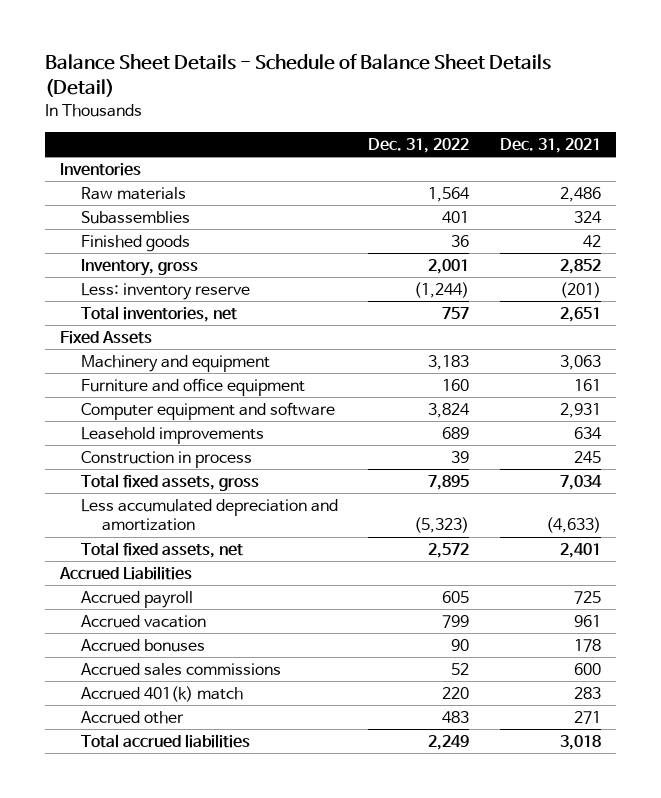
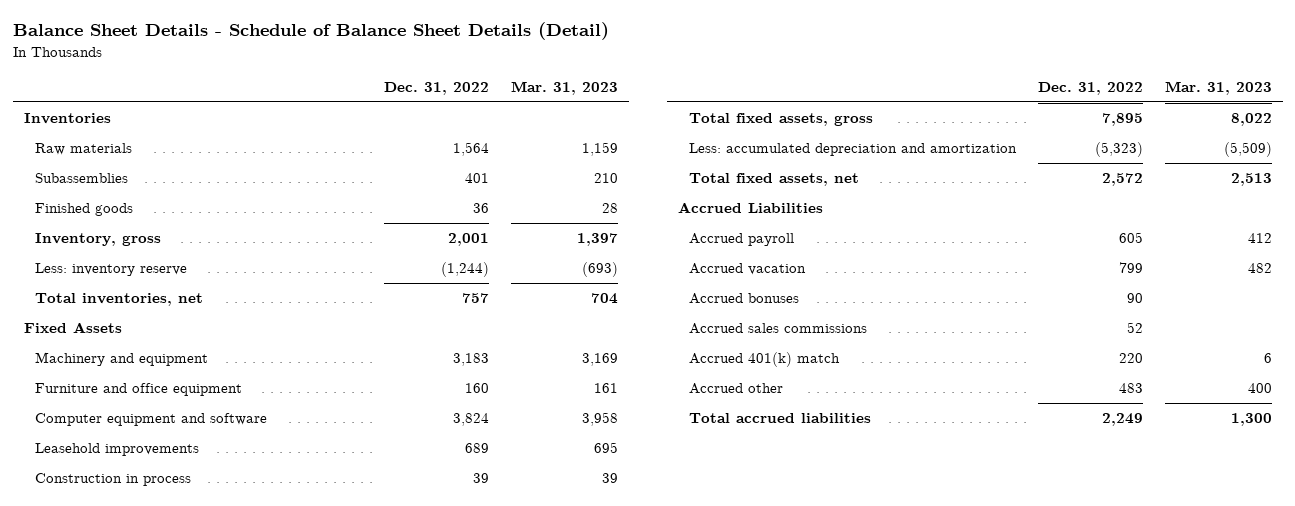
[499,137,601,153] Dec. 31, 2021 -> none
none -> [510,80,618,95] Mar. 31, 2023
[80,498,338,532] Less accumulated depreciation and amortization -> [688,143,1017,157] Less: accumulated depreciation and amortization

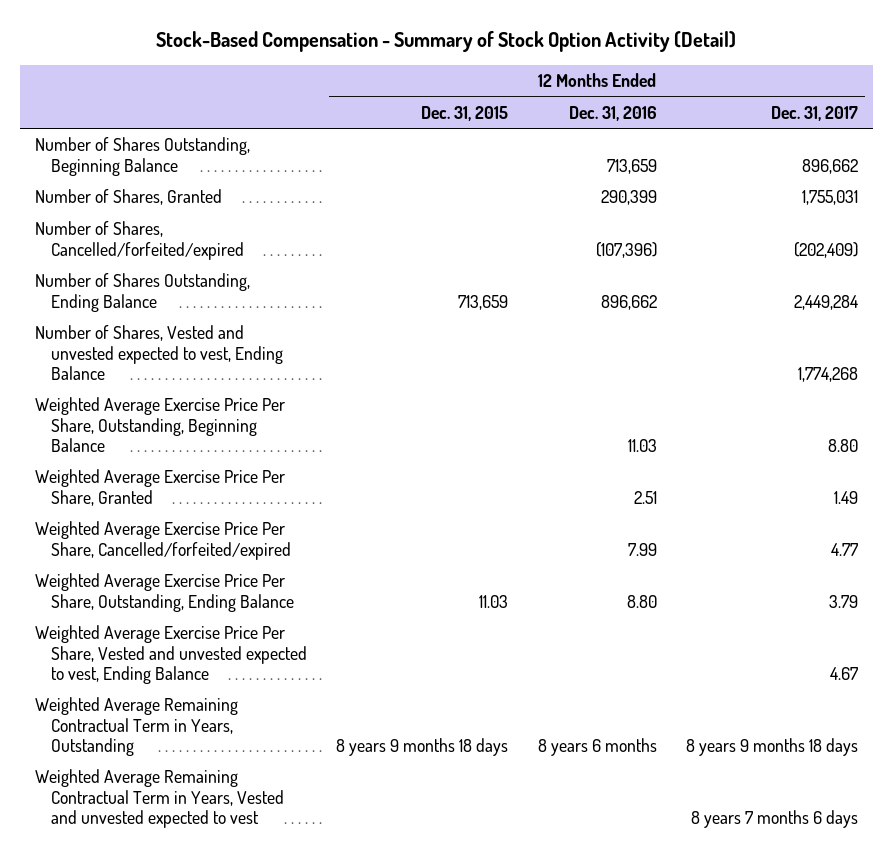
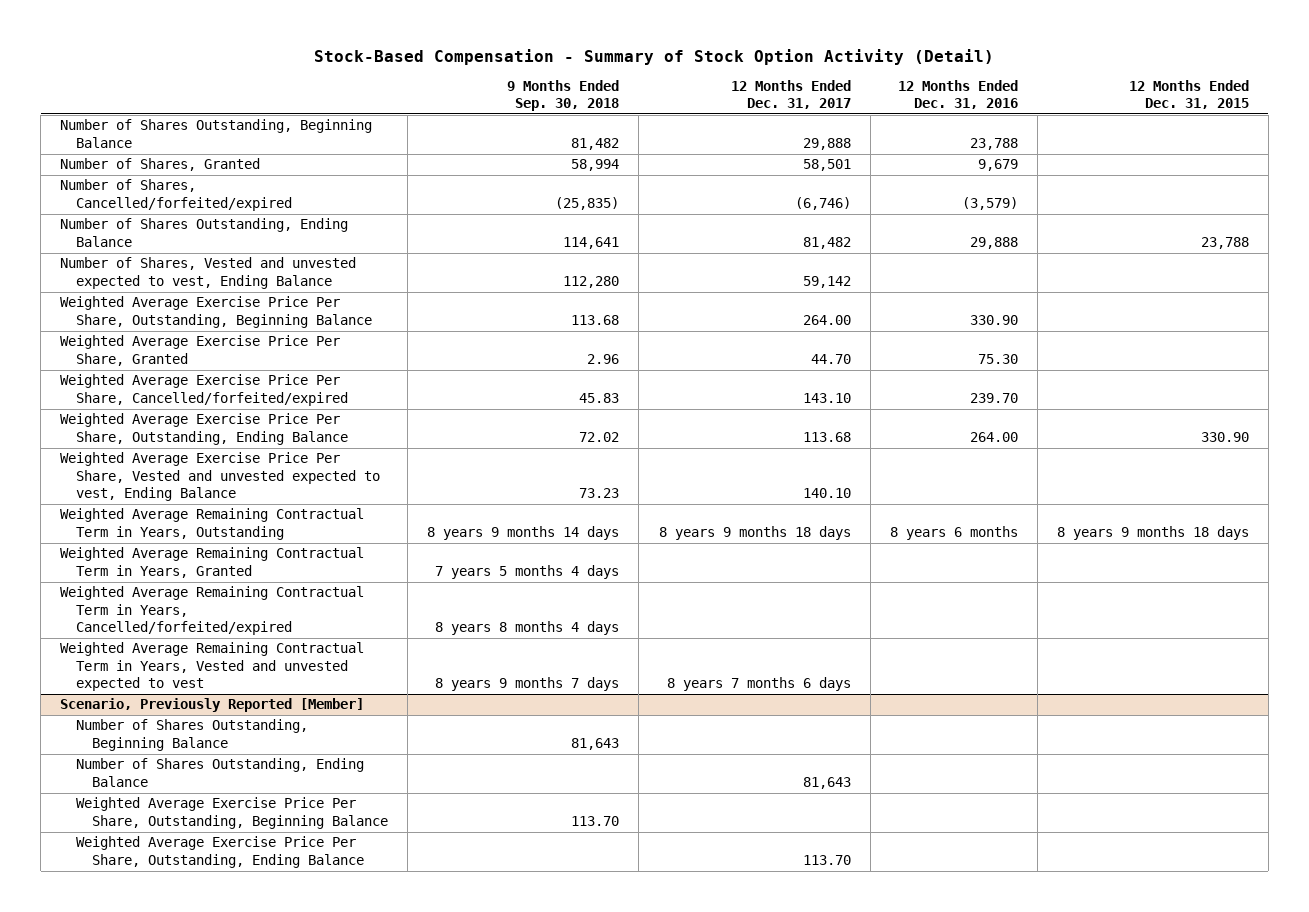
none -> [507,79,620,111] 9 Months Ended Sep. 30, 2018
[606,158,657,174] 713,659 -> [969,137,1018,150] 23,788
[801,158,858,174] 896,662 -> [802,137,851,150] 29,888
[600,190,657,206] 290,399 -> [977,159,1018,172] 9,679
[801,190,858,206] 1,755,031 -> [802,159,851,172] 58,501
[595,241,657,258] (107,396) -> [961,196,1018,210] (3,579)
[793,241,858,258] (202,409) -> [794,196,851,210] (6,746)
[458,294,509,310] 713,659 -> [1200,236,1249,249] 23,788
[600,294,657,310] 896,662 -> [969,236,1018,249] 29,888
[793,294,858,310] 2,449,284 -> [802,236,851,249] 81,482
[797,366,858,382] 1,774,268 -> [802,275,851,288] 59,142
[627,438,657,452] 11.03 -> [969,314,1018,325] 330.90
[827,438,858,452] 8.80 -> [802,314,851,325] 264.00
[633,490,657,504] 2.51 -> [977,353,1018,364] 75.30
[833,490,858,504] 1.49 -> [810,353,851,364] 44.70
[627,542,657,556] 7.99 -> [969,392,1018,403] 239.70
[830,542,858,556] 4.77 -> [802,392,851,403] 143.10
[479,594,509,608] 11.03 -> [1200,431,1249,442] 330.90
[626,594,657,608] 8.80 -> [969,431,1018,442] 264.00
[828,594,858,608] 3.79 -> [802,431,851,442] 113.68
[829,666,858,680] 4.67 -> [802,488,851,499] 140.10
none -> [60,547,365,578] Weighted Average Remaining Contractual Term in Years, Granted
none -> [60,586,365,636] Weighted Average Remaining Contractual Term in Years, Cancelled/forfeited/expired
none -> [60,698,365,713] Scenario, Previously Reported [Member]
none -> [76,719,309,751] Number of Shares Outstanding, Beginning Balance
none -> [76,758,365,787] Number of Shares Outstanding, Ending Balance
none -> [76,797,389,829] Weighted Average Exercise Price Per Share, Outstanding, Beginning Balance
none -> [76,836,365,868] Weighted Average Exercise Price Per Share, Outstanding, Ending Balance

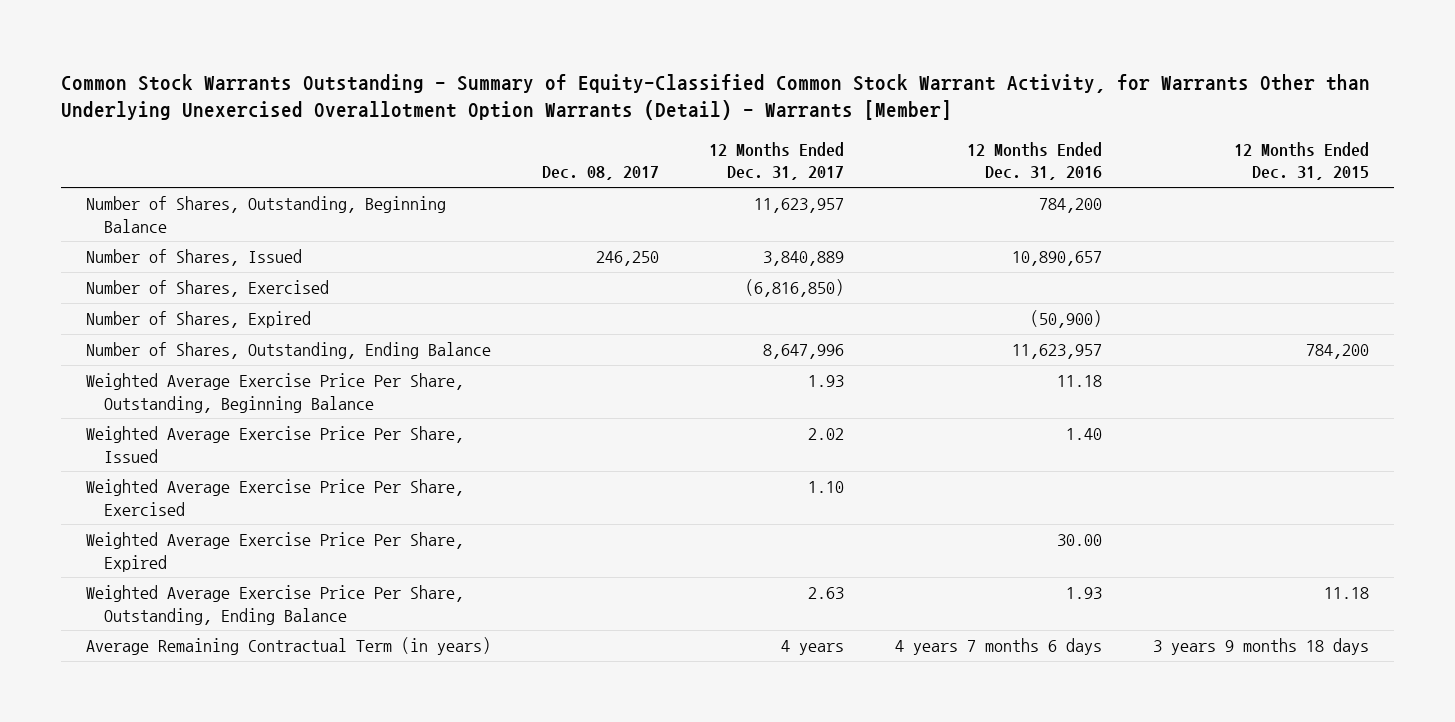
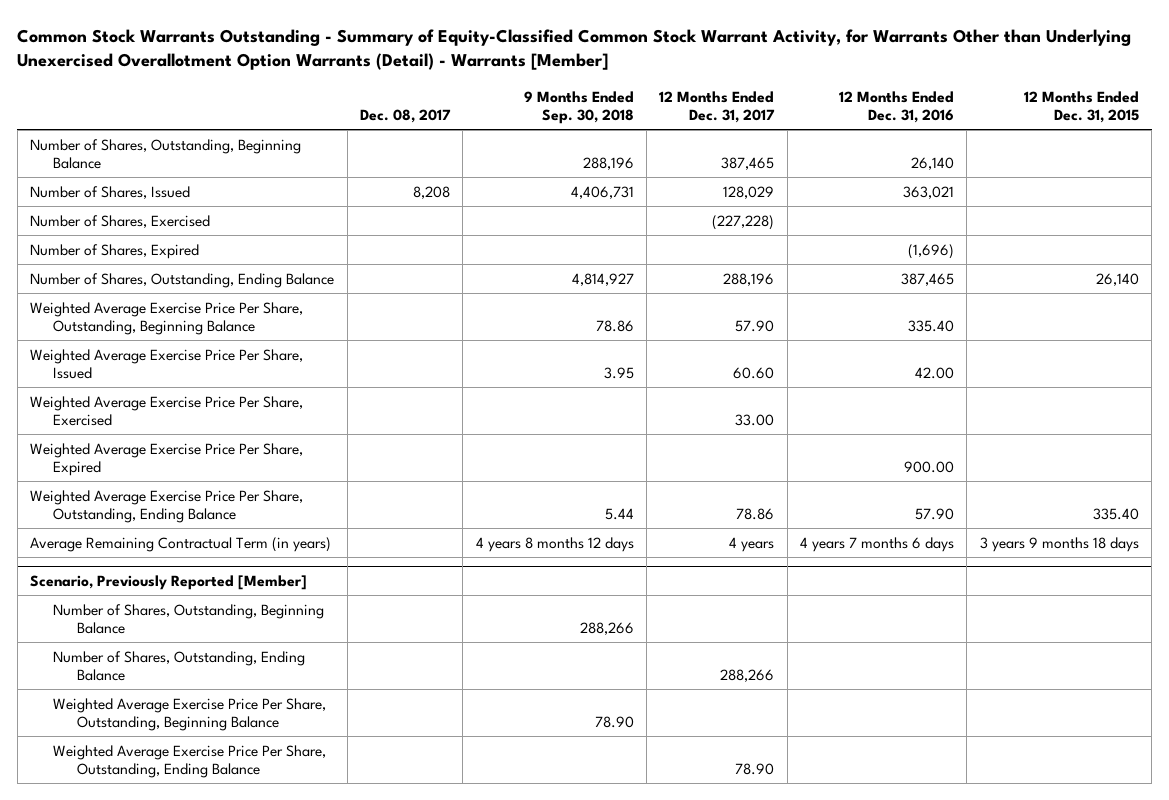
none -> [523,90,634,125] 9 Months Ended Sep. 30, 2018
[754,198,845,214] 11,623,957 -> [721,157,775,171] 387,465
[1038,198,1102,214] 784,200 -> [911,157,955,171] 26,140
[595,251,659,267] 246,250 -> [413,185,451,199] 8,208
[763,251,845,267] 3,840,889 -> [723,185,775,199] 128,029
[1011,251,1102,267] 10,890,657 -> [903,185,955,199] 363,021
[745,279,845,298] (6,816,850) -> [712,214,775,230] (227,228)
[1029,310,1102,329] (50,900) -> [908,243,955,259] (1,696)
[763,344,845,360] 8,647,996 -> [723,272,775,286] 288,196
[1011,344,1102,360] 11,623,957 -> [901,272,955,286] 387,465
[1305,344,1369,360] 784,200 -> [1095,272,1139,286] 26,140
[808,375,845,388] 1.93 -> [735,320,775,333] 57.90
[1056,375,1102,388] 11.18 -> [908,320,955,333] 335.40
[808,428,845,441] 2.02 -> [733,367,775,380] 60.60
[1065,428,1102,441] 1.40 -> [915,367,955,380] 42.00
[808,481,845,494] 1.10 -> [735,414,775,427] 33.00
[1056,534,1102,547] 30.00 -> [904,461,955,474] 900.00
[808,587,845,600] 2.63 -> [736,508,775,521] 78.86
[1065,587,1102,600] 1.93 -> [915,508,955,521] 57.90
[1323,587,1369,600] 11.18 -> [1092,508,1139,521] 335.40
none -> [30,574,308,590] Scenario, Previously Reported [Member]
none -> [53,603,325,635] Number of Shares, Outstanding, Beginning Balance
none -> [53,650,306,682] Number of Shares, Outstanding, Ending Balance
none -> [53,697,327,732] Weighted Average Exercise Price Per Share, Outstanding, Beginning Balance
none -> [53,744,327,779] Weighted Average Exercise Price Per Share, Outstanding, Ending Balance

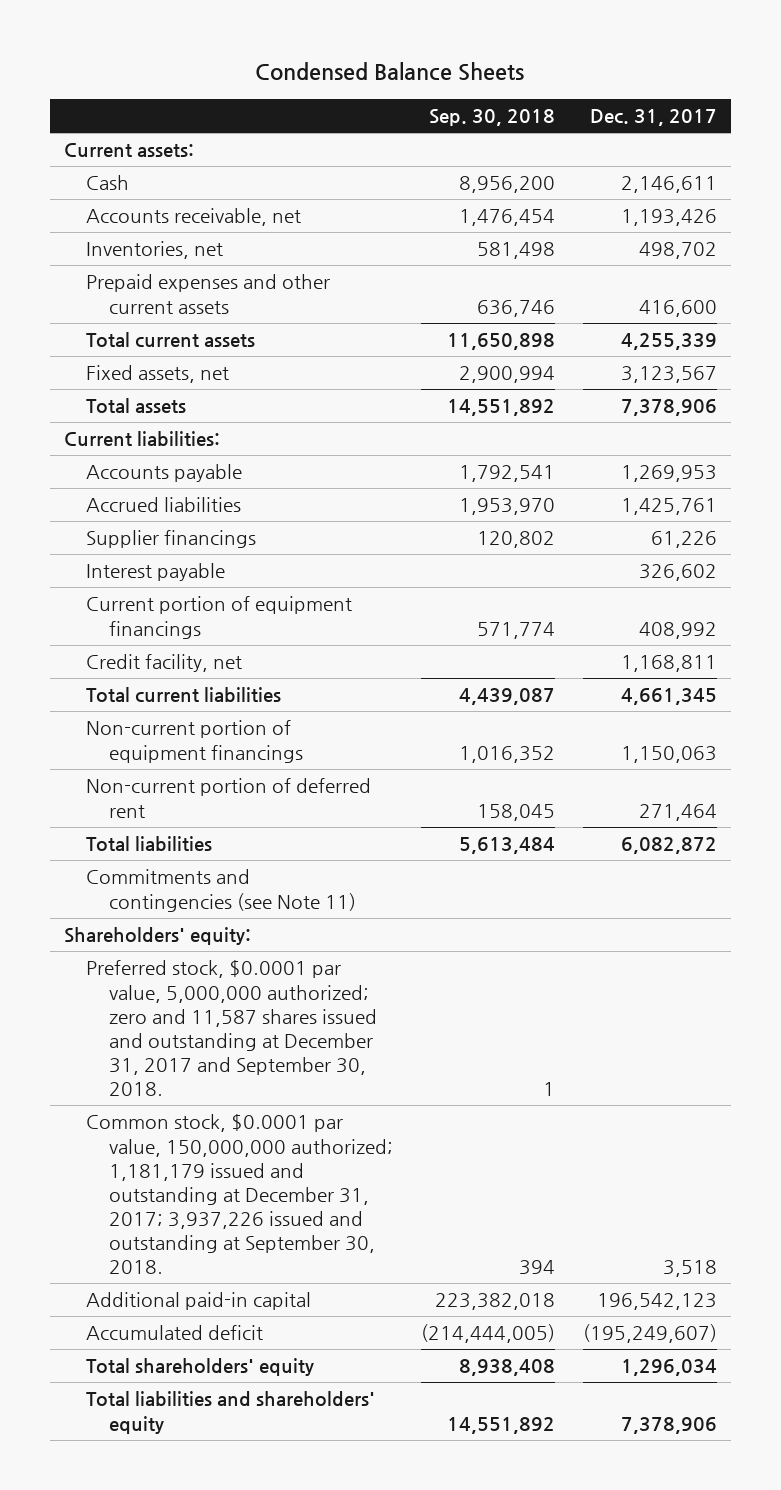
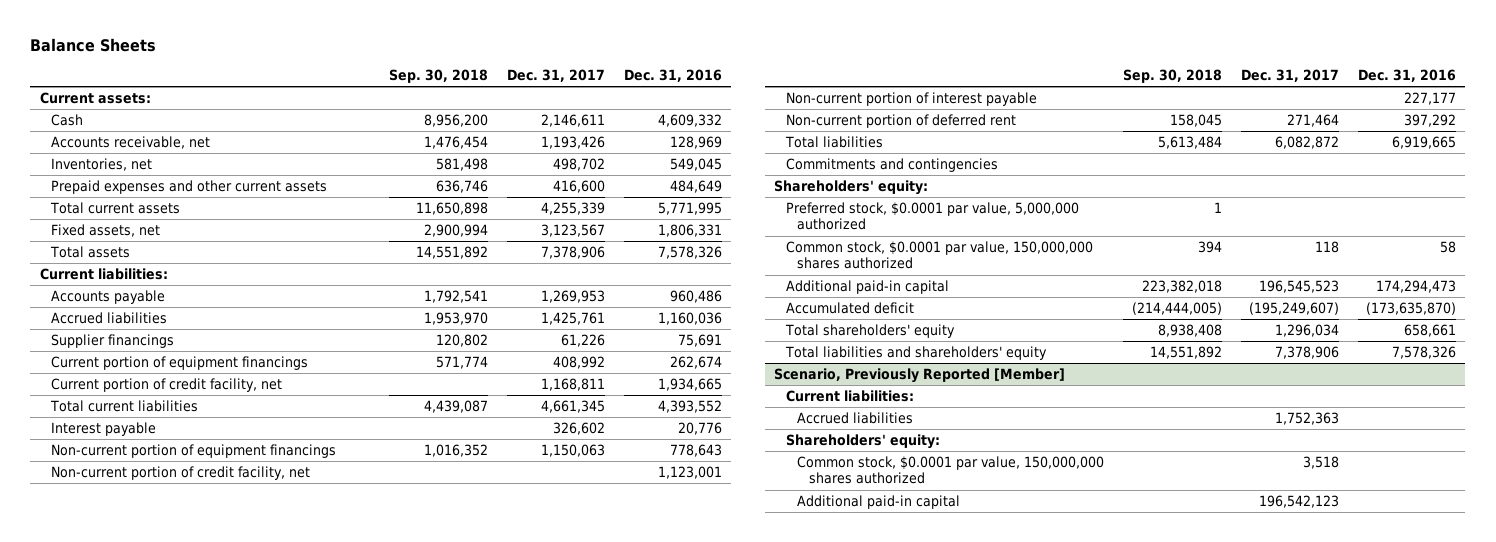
[255,62,525,82] Condensed Balance Sheets -> [30,38,157,53] Balance Sheets
none -> [623,69,722,83] Dec. 31, 2016
[86,654,243,673] Credit facility, net -> [51,377,283,392] Current portion of credit facility, net
[86,563,226,582] Interest payable -> [51,421,157,436] Interest payable
none -> [51,465,311,480] Non-current portion of credit facility, net
none -> [785,91,1037,106] Non-current portion of interest payable
[86,869,357,912] Commitments and contingencies (see Note 11) -> [785,157,998,172] Commitments and contingencies
[86,960,378,1097] Preferred stock, $0.0001 par value, 5,000,000 authorized; zero and 11,587 shares issued and outstanding at December 31, 2017 and September 30, 2018. -> [785,201,1079,231] Preferred stock, $0.0001 par value, 5,000,000 authorized
[86,1114,394,1275] Common stock, $0.0001 par value, 150,000,000 authorized; 1,181,179 issued and outstanding at December 31, 2017; 3,937,226 issued and outstanding at September 30, 2018. -> [785,240,1093,270] Common stock, $0.0001 par value, 150,000,000 shares authorized
[663,1260,718,1278] 3,518 -> [1315,240,1340,253] 118
[597,1293,718,1311] 196,542,123 -> [1259,279,1340,293] 196,545,523
none -> [773,367,1065,383] Scenario, Previously Reported [Member]
none -> [785,389,914,402] Current liabilities:
none -> [797,411,914,424] Accrued liabilities
none -> [785,433,940,449] Shareholders' equity:
none -> [797,455,1105,485] Common stock, $0.0001 par value, 150,000,000 shares authorized
none -> [797,494,961,509] Additional paid-in capital

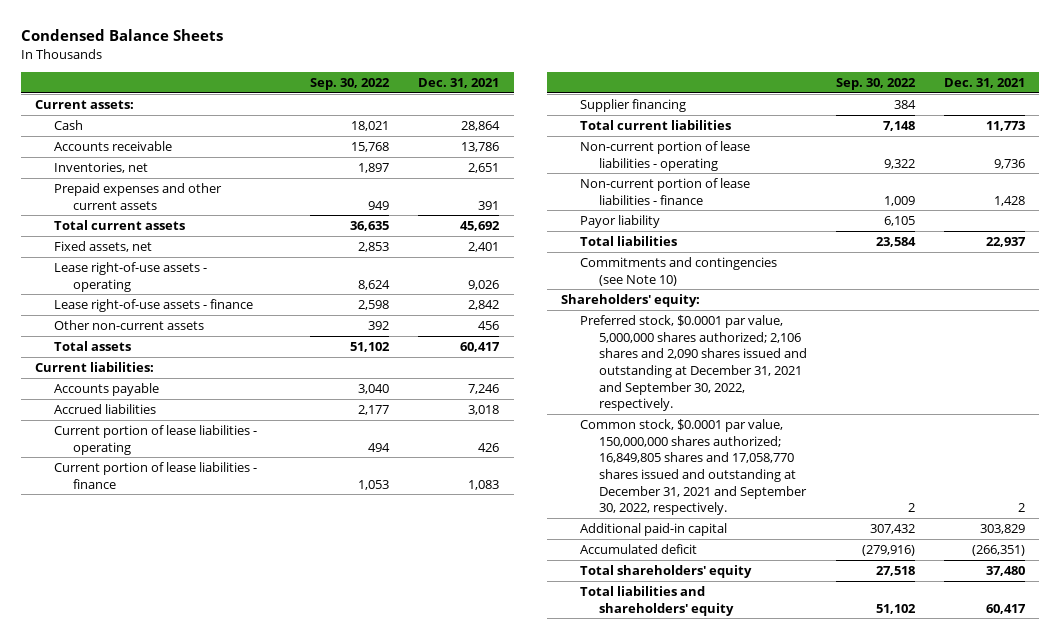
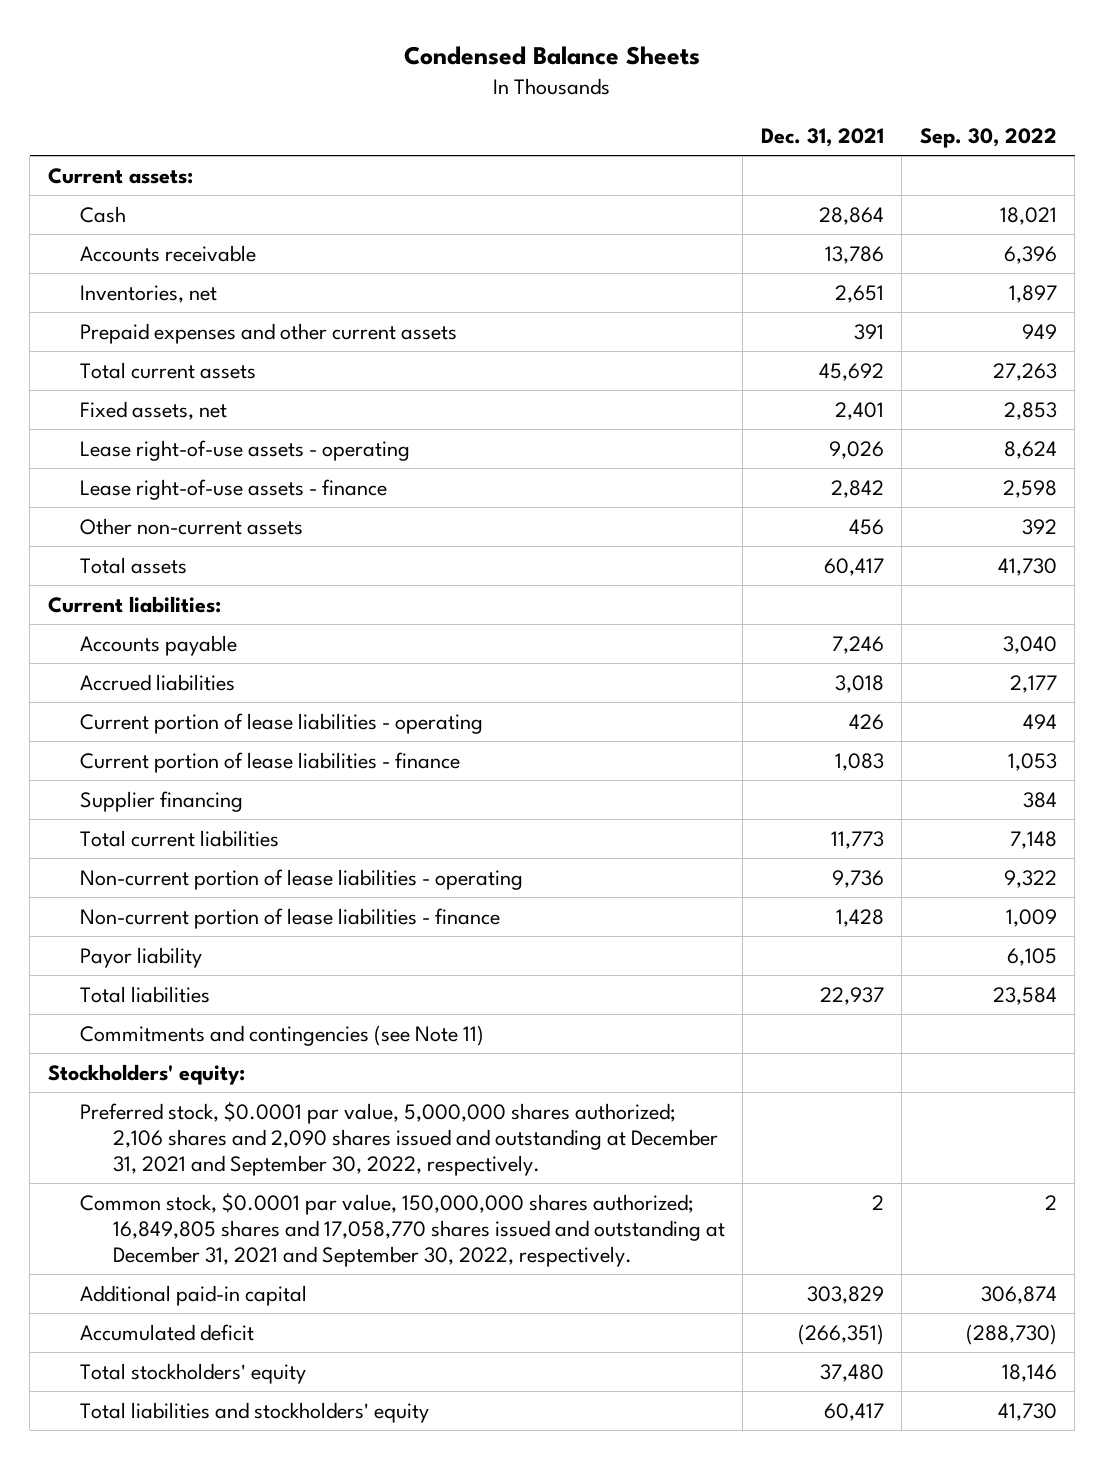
[351,141,390,152] 15,768 -> [1003,245,1057,264] 6,396
[350,220,390,231] 36,635 -> [992,362,1057,381] 27,263
[350,341,391,352] 51,102 -> [997,557,1057,576] 41,730
[579,256,777,286] Commitments and contingencies (see Note 10) -> [80,1024,485,1046] Commitments and contingencies (see Note 11)
[561,293,701,307] Shareholders' equity: -> [47,1063,245,1085] Stockholders' equity:
[869,523,915,534] 307,432 -> [980,1285,1057,1304] 306,874
[861,544,915,556] (279,916) -> [965,1323,1057,1345] (288,730)
[579,564,752,578] Total shareholders' equity -> [80,1362,307,1384] Total stockholders' equity
[875,565,915,576] 27,518 -> [1001,1363,1057,1382] 18,146
[579,585,734,616] Total liabilities and shareholders' equity -> [80,1401,430,1423] Total liabilities and stockholders' equity
[875,603,916,614] 51,102 -> [997,1402,1057,1421] 41,730

